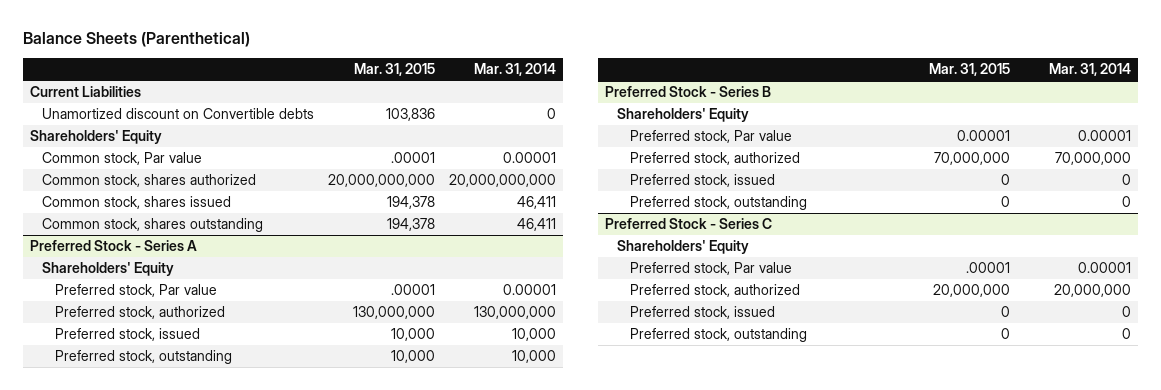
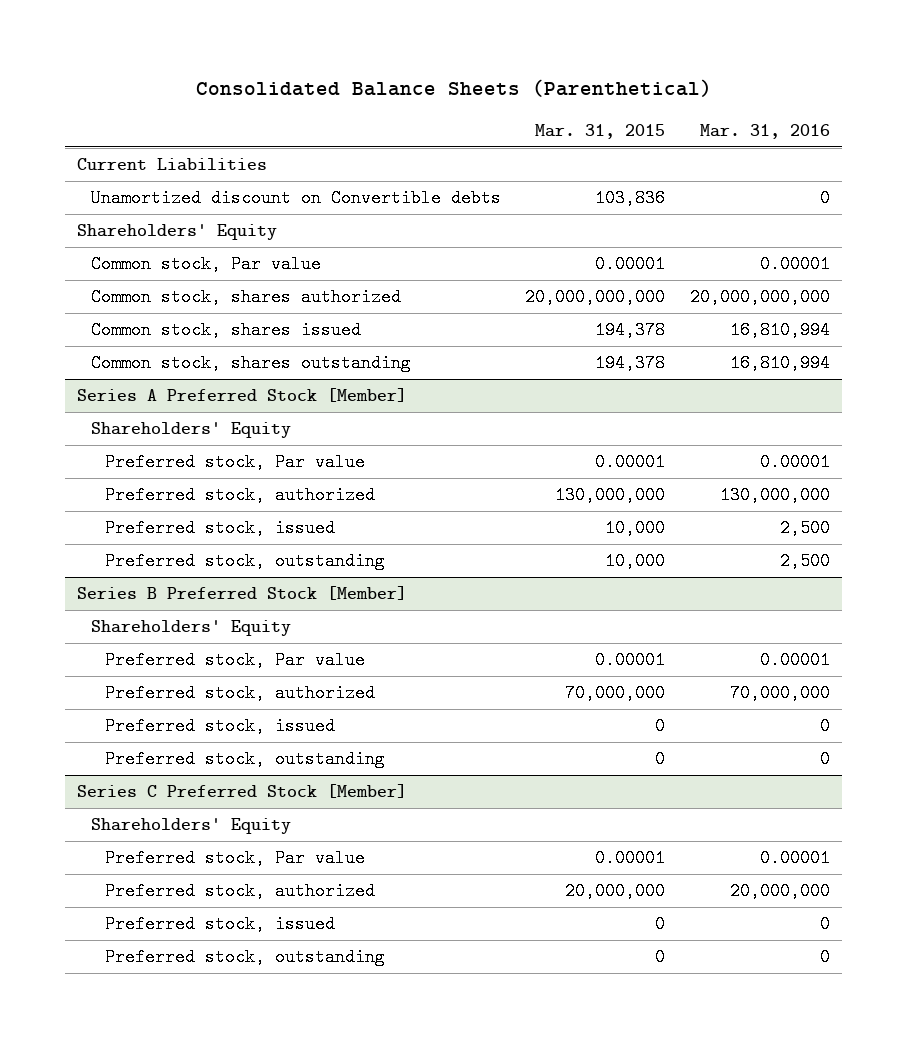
[22,32,250,48] Balance Sheets (Parenthetical) -> [195,78,712,97] Consolidated Balance Sheets (Parenthetical)
[474,63,557,77] Mar. 31, 2014 -> none
none -> [700,124,831,140] Mar. 31, 2016
[391,152,436,164] .00001 -> [595,255,666,274] 0.00001
[29,240,197,252] Preferred Stock - Series A -> [77,388,408,403] Series A Preferred Stock [Member]
[391,284,436,296] .00001 -> [595,453,666,472] 0.00001
[604,86,771,98] Preferred Stock - Series B -> [77,586,408,601] Series B Preferred Stock [Member]
[604,218,772,230] Preferred Stock - Series C -> [77,784,408,799] Series C Preferred Stock [Member]
[966,262,1011,274] .00001 -> [595,849,666,868] 0.00001

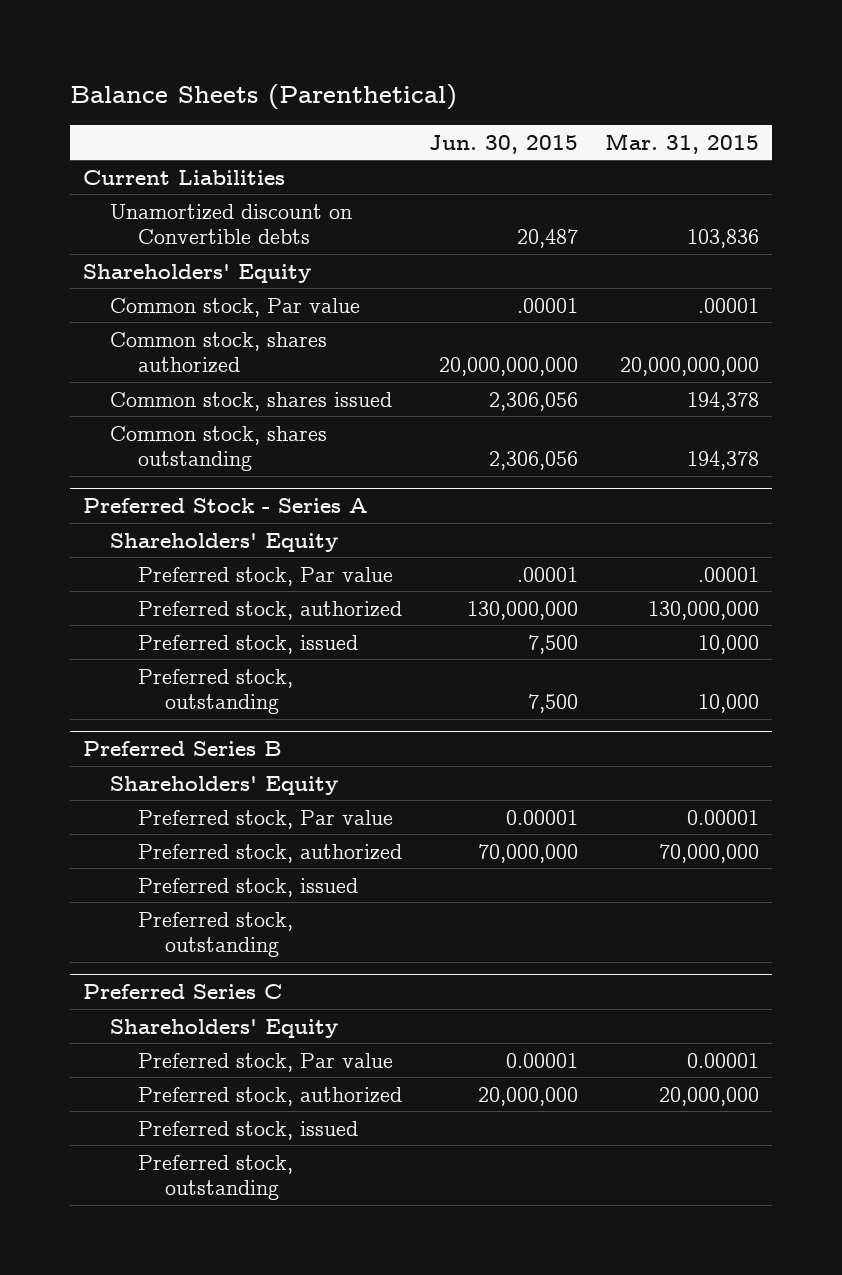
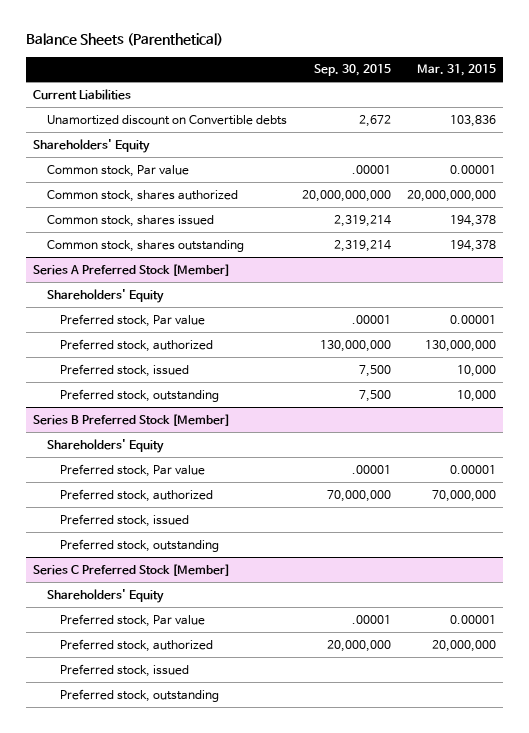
[428,134,578,154] Jun. 30, 2015 -> none
none -> [314,64,392,77] Sep. 30, 2015
[697,297,759,313] .00001 -> [449,164,496,174] 0.00001
[83,498,369,514] Preferred Stock - Series A -> [33,263,231,276] Series A Preferred Stock [Member]
[697,566,759,582] .00001 -> [449,314,496,324] 0.00001
[83,741,283,757] Preferred Series B -> [33,413,231,426] Series B Preferred Stock [Member]
[83,984,283,1000] Preferred Series C -> [33,563,231,576] Series C Preferred Stock [Member]

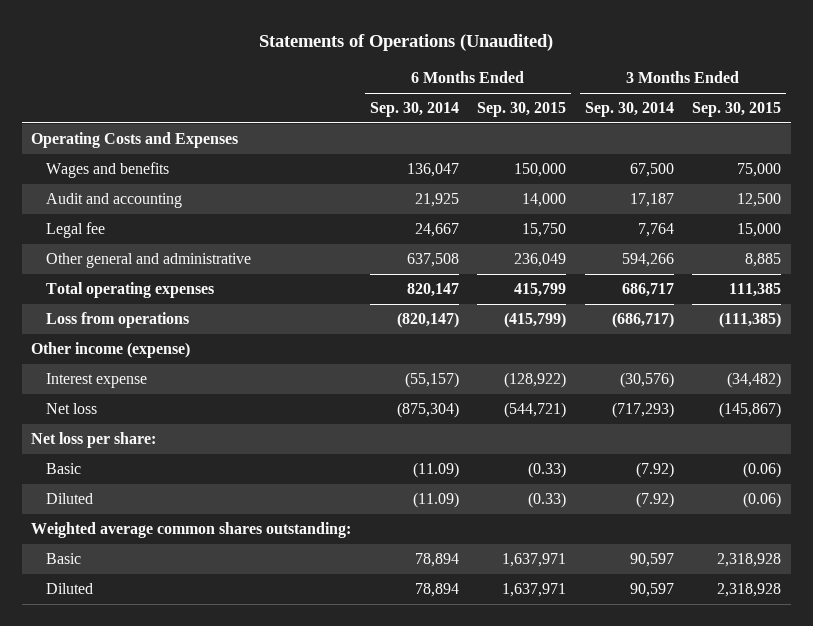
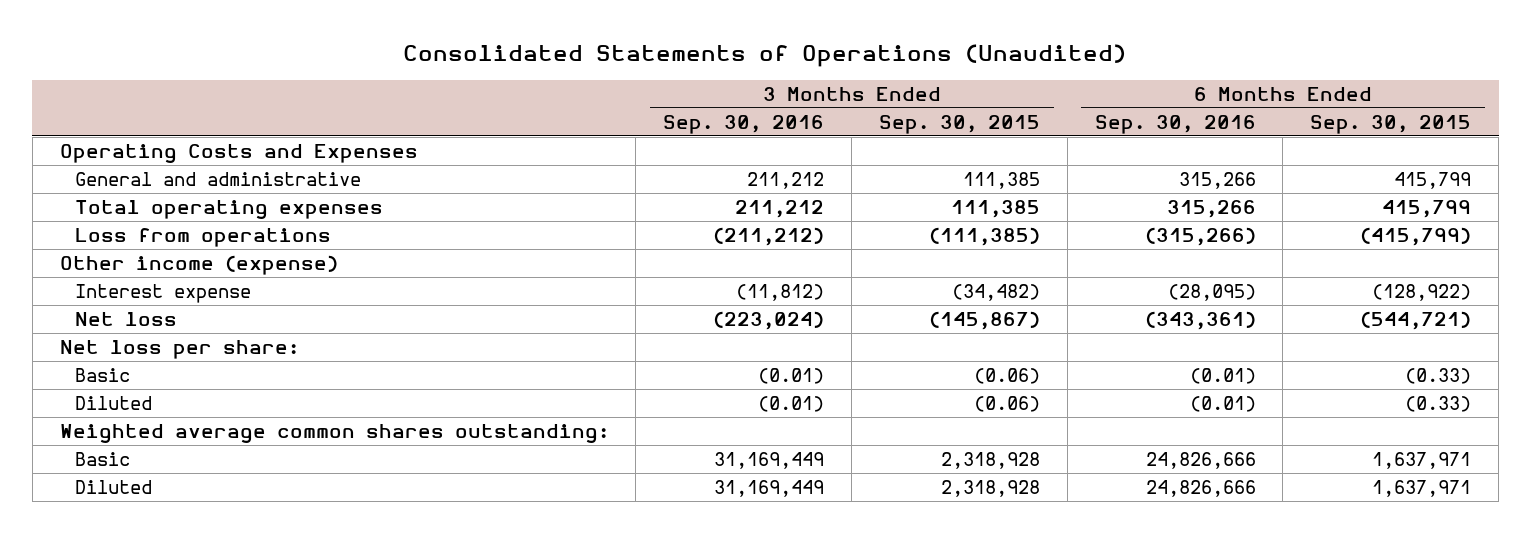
[259,34,554,52] Statements of Operations (Unaudited) -> [403,44,1127,68] Consolidated Statements of Operations (Unaudited)
[369,102,459,118] Sep. 30, 2014 -> none
[584,102,674,118] Sep. 30, 2014 -> none
none -> [663,114,825,134] Sep. 30, 2016
none -> [1094,114,1256,134] Sep. 30, 2016
[45,162,169,179] Wages and benefits -> none
[45,193,182,209] Audit and accounting -> none
[45,222,105,239] Legal fee -> none
[45,253,251,269] Other general and administrative -> [75,172,362,187] General and administrative
[514,253,567,268] 236,049 -> [1394,172,1472,190] 415,799
[745,253,782,268] 8,885 -> [962,172,1040,190] 111,385

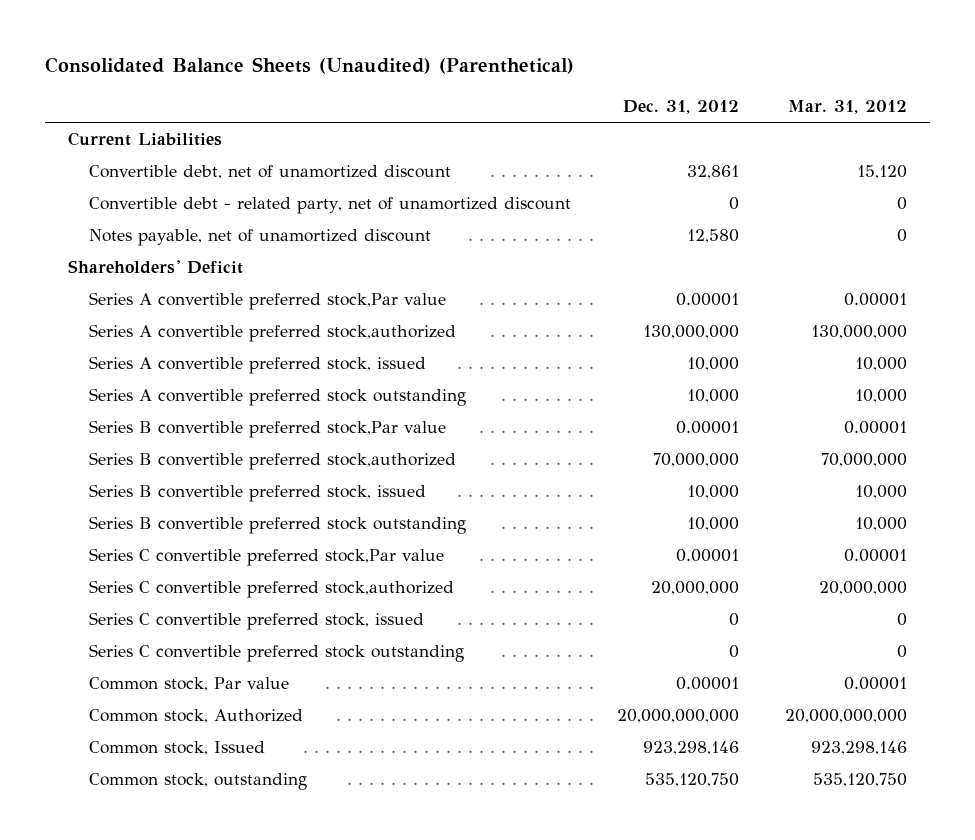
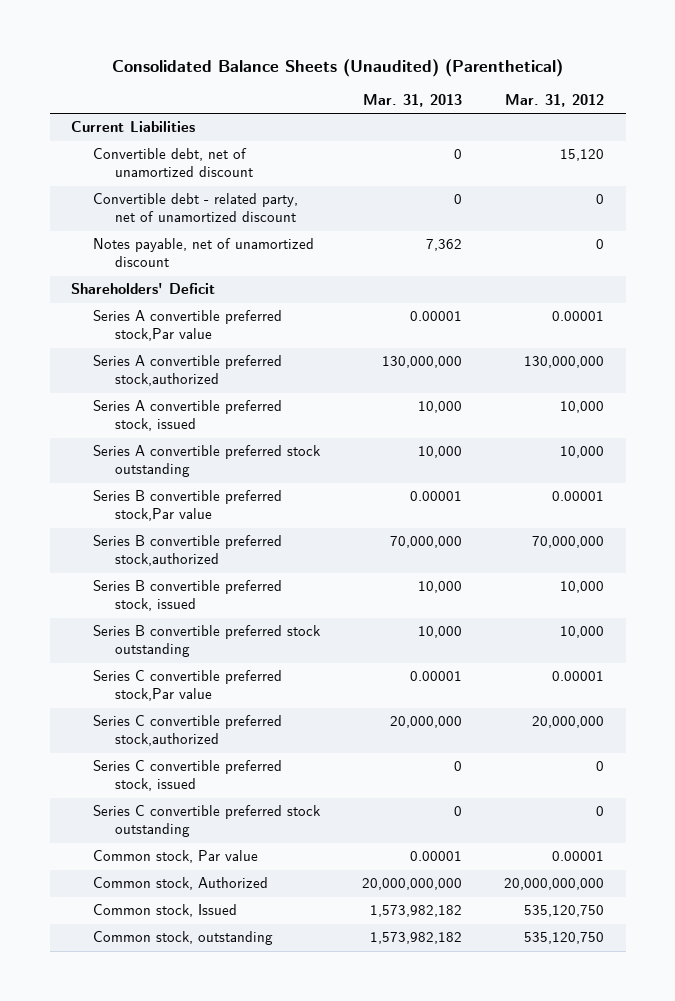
[623,99,740,114] Dec. 31, 2012 -> none
none -> [363,93,463,107] Mar. 31, 2013
[810,741,907,756] 923,298,146 -> [524,905,605,918] 535,120,750

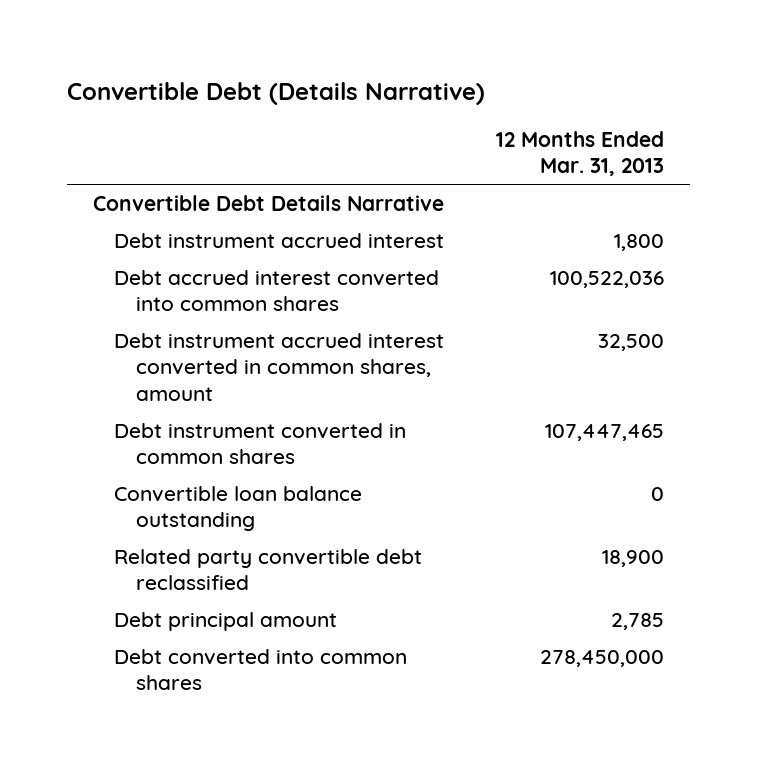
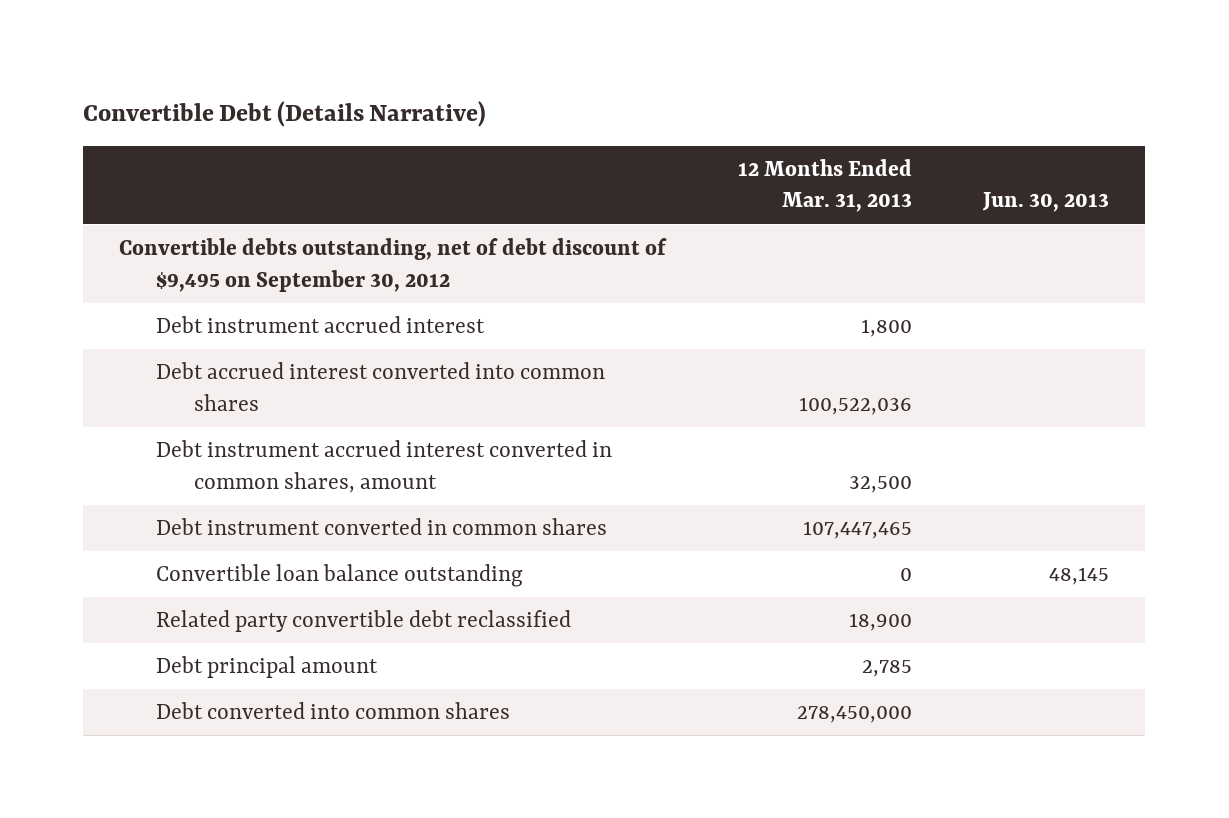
none -> [982,192,1110,213] Jun. 30, 2013
[93,194,445,211] Convertible Debt Details Narrative -> [119,238,668,292] Convertible debts outstanding, net of debt discount of $9,495 on September 30, 2012

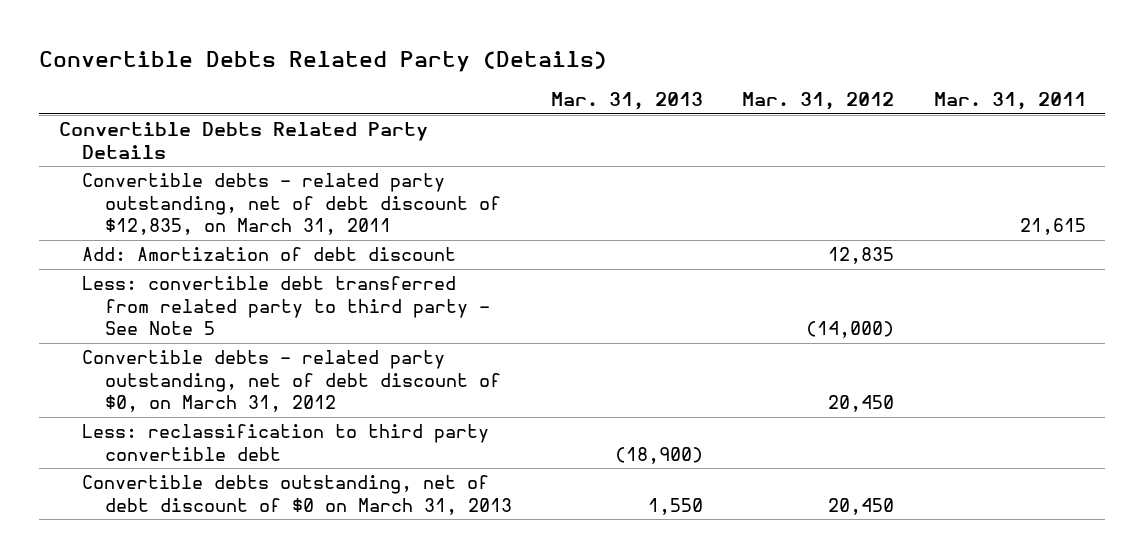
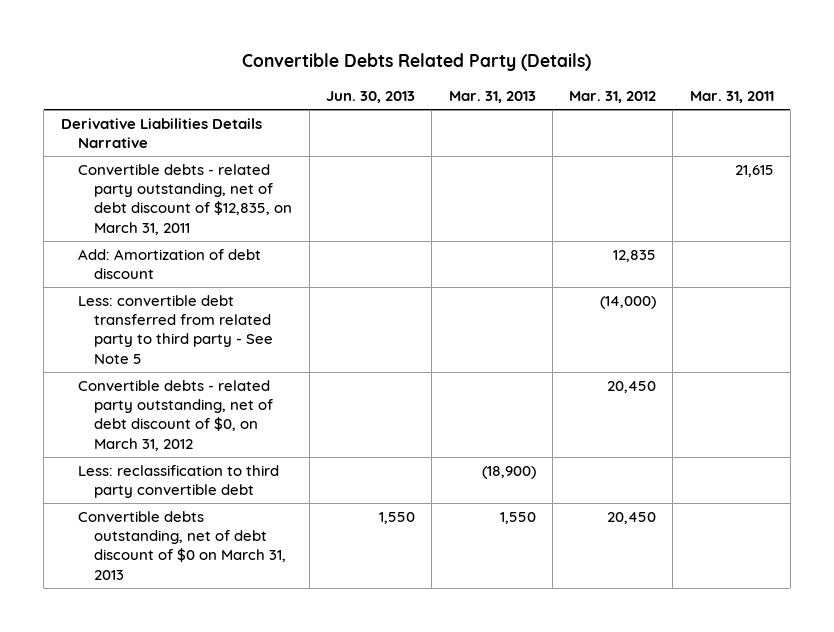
none -> [325,91,415,104] Jun. 30, 2013
[58,122,428,159] Convertible Debts Related Party Details -> [60,117,262,149] Derivative Liabilities Details Narrative

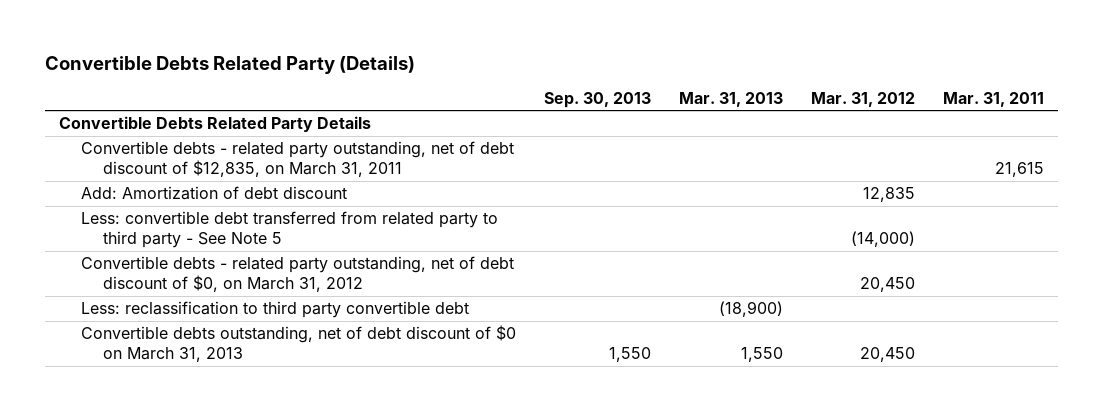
[325,91,415,104] Jun. 30, 2013 -> none
none -> [544,91,652,108] Sep. 30, 2013
[60,117,262,149] Derivative Liabilities Details Narrative -> [58,116,371,133] Convertible Debts Related Party Details

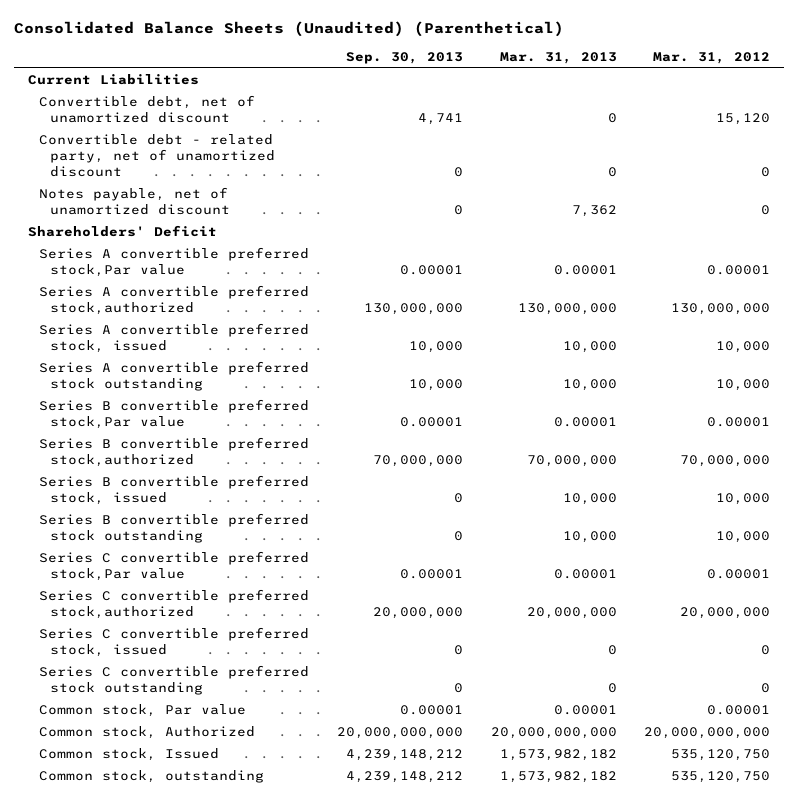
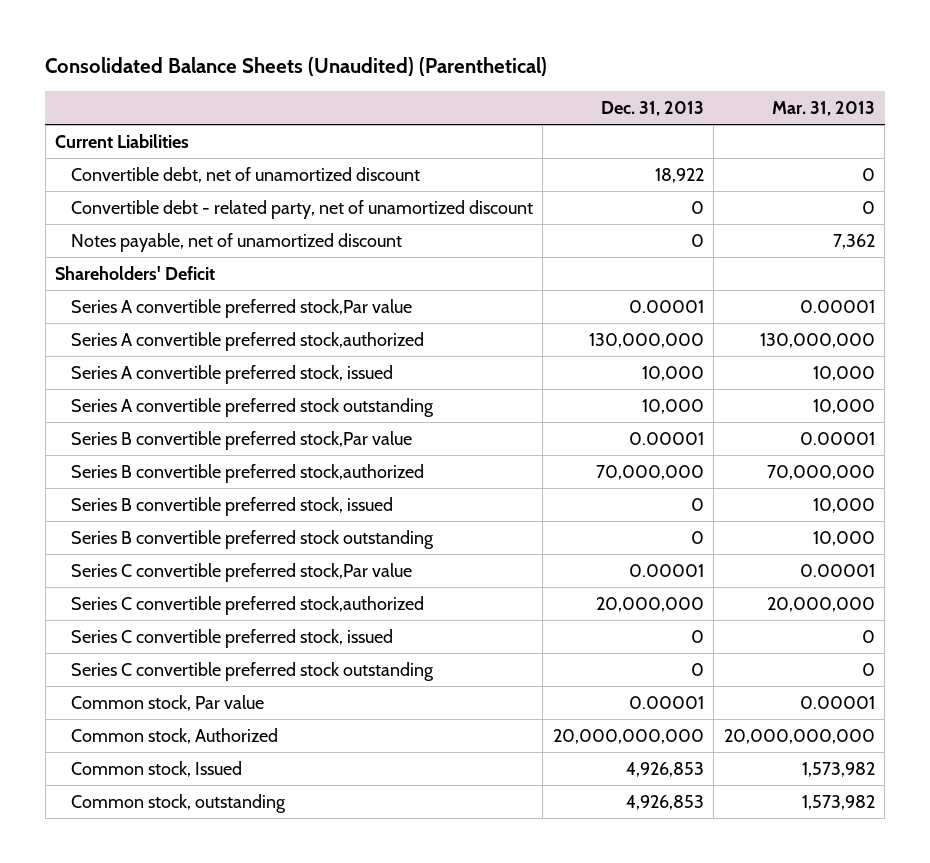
[345,51,463,64] Sep. 30, 2013 -> none
[653,51,771,64] Mar. 31, 2012 -> none
none -> [600,100,704,116] Dec. 31, 2013
[499,749,617,762] 1,573,982,182 -> [801,761,875,777] 1,573,982
[499,771,617,784] 1,573,982,182 -> [801,794,875,810] 1,573,982

